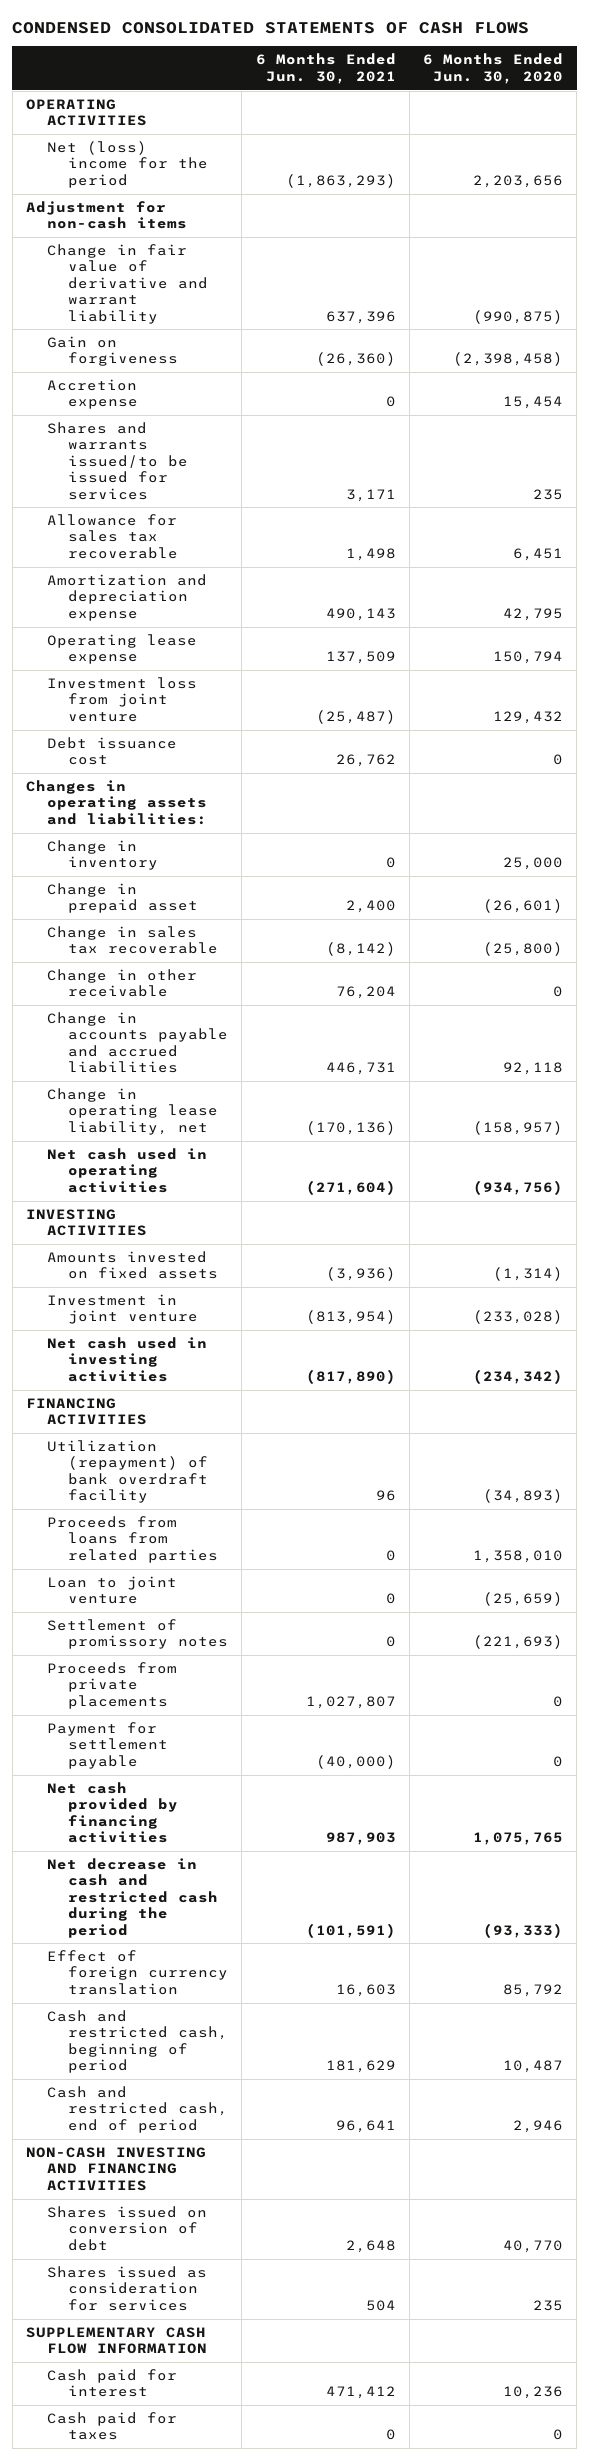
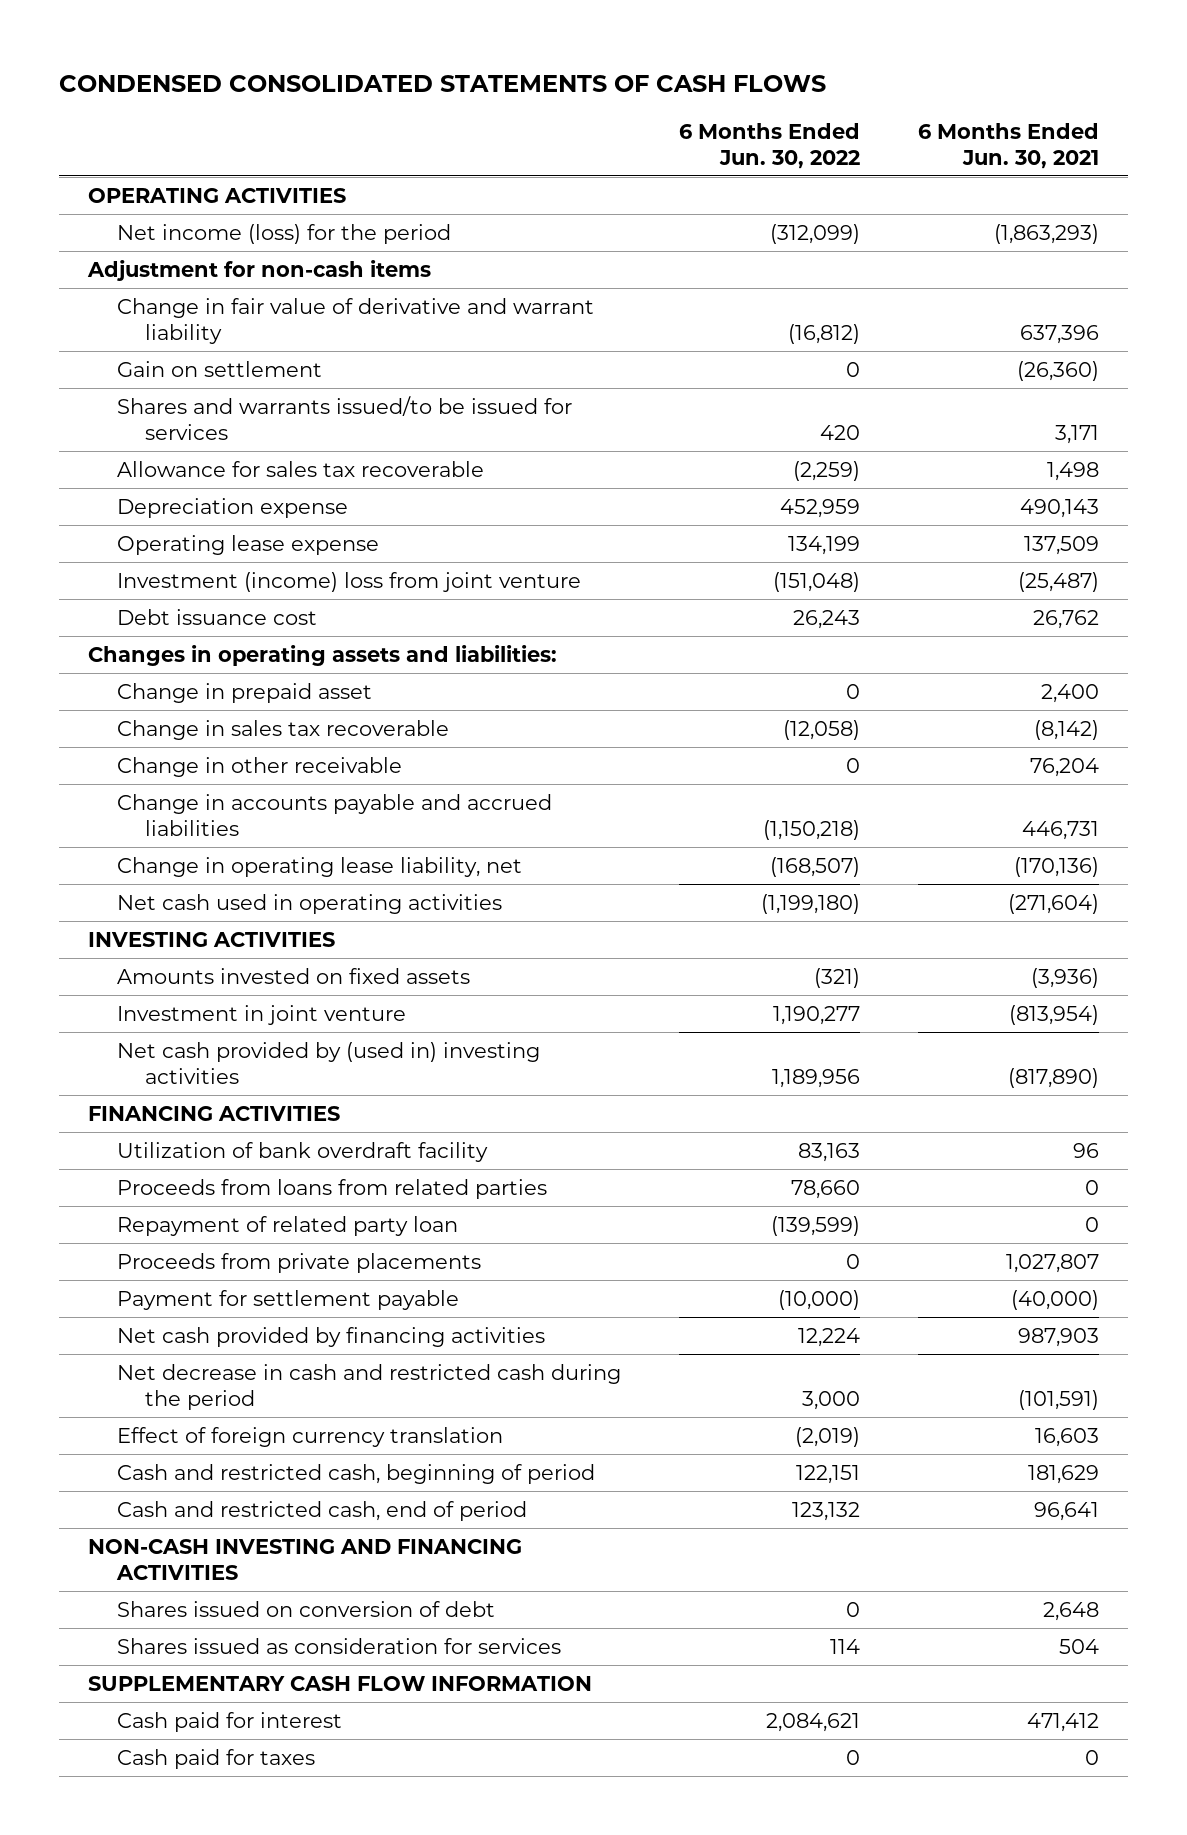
[423,53,564,84] 6 Months Ended Jun. 30, 2020 -> none
none -> [678,123,860,169] 6 Months Ended Jun. 30, 2022
[47,140,208,188] Net (loss) income for the period -> [116,224,451,245] Net income (loss) for the period
[47,378,138,410] Accretion expense -> none
[47,335,178,367] Gain on forgiveness -> [116,361,322,378] Gain on settlement
[47,573,208,621] Amortization and depreciation expense -> [116,498,348,519] Depreciation expense
[47,676,198,722] Investment loss from joint venture -> [116,572,581,593] Investment (income) loss from joint venture
[47,839,158,871] Change in inventory -> none
[47,1336,208,1382] Net cash used in investing activities -> [116,1042,540,1084] Net cash provided by (used in) investing activities
[47,1439,208,1504] Utilization (repayment) of bank overdraft facility -> [116,1142,488,1163] Utilization of bank overdraft facility
[47,1575,178,1605] Loan to joint venture -> none
[47,1618,228,1650] Settlement of promissory notes -> none
none -> [116,1216,458,1237] Repayment of related party loan

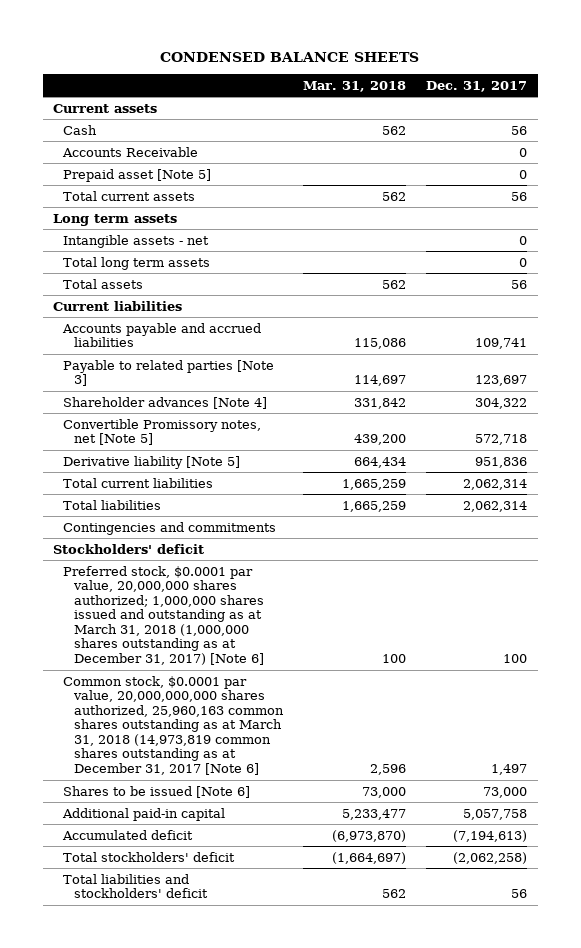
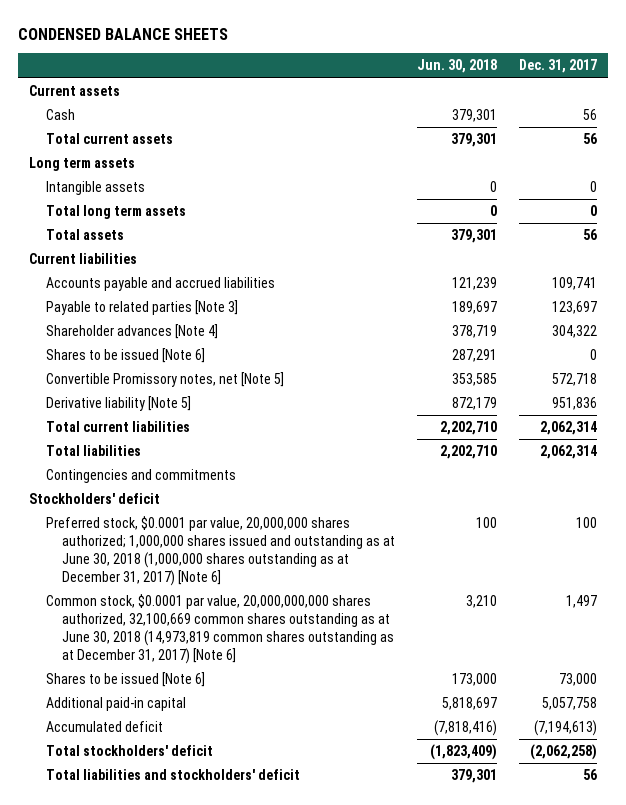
[303,80,407,92] Mar. 31, 2018 -> none
none -> [417,59,498,74] Jun. 30, 2018
[62,146,199,157] Accounts Receivable -> none
[63,168,212,182] Prepaid asset [Note 5] -> none
[63,234,210,248] Intangible assets - net -> [45,181,145,196] Intangible assets
none -> [45,348,205,364] Shares to be issued [Note 6]
[63,565,264,666] Preferred stock, $0.0001 par value, 20,000,000 shares authorized; 1,000,000 shares issued and outstanding as at March 31, 2018 (1,000,000 shares outstanding as at December 31, 2017) [Note 6] -> [45,516,396,587] Preferred stock, $0.0001 par value, 20,000,000 shares authorized; 1,000,000 shares issued and outstanding as at June 30, 2018 (1,000,000 shares outstanding as at December 31, 2017) [Note 6]
[63,675,284,776] Common stock, $0.0001 par value, 20,000,000,000 shares authorized, 25,960,163 common shares outstanding as at March 31, 2018 (14,973,819 common shares outstanding as at December 31, 2017 [Note 6] -> [45,594,395,665] Common stock, $0.0001 par value, 20,000,000,000 shares authorized, 32,100,669 common shares outstanding as at June 30, 2018 (14,973,819 common shares outstanding as at December 31, 2017) [Note 6]

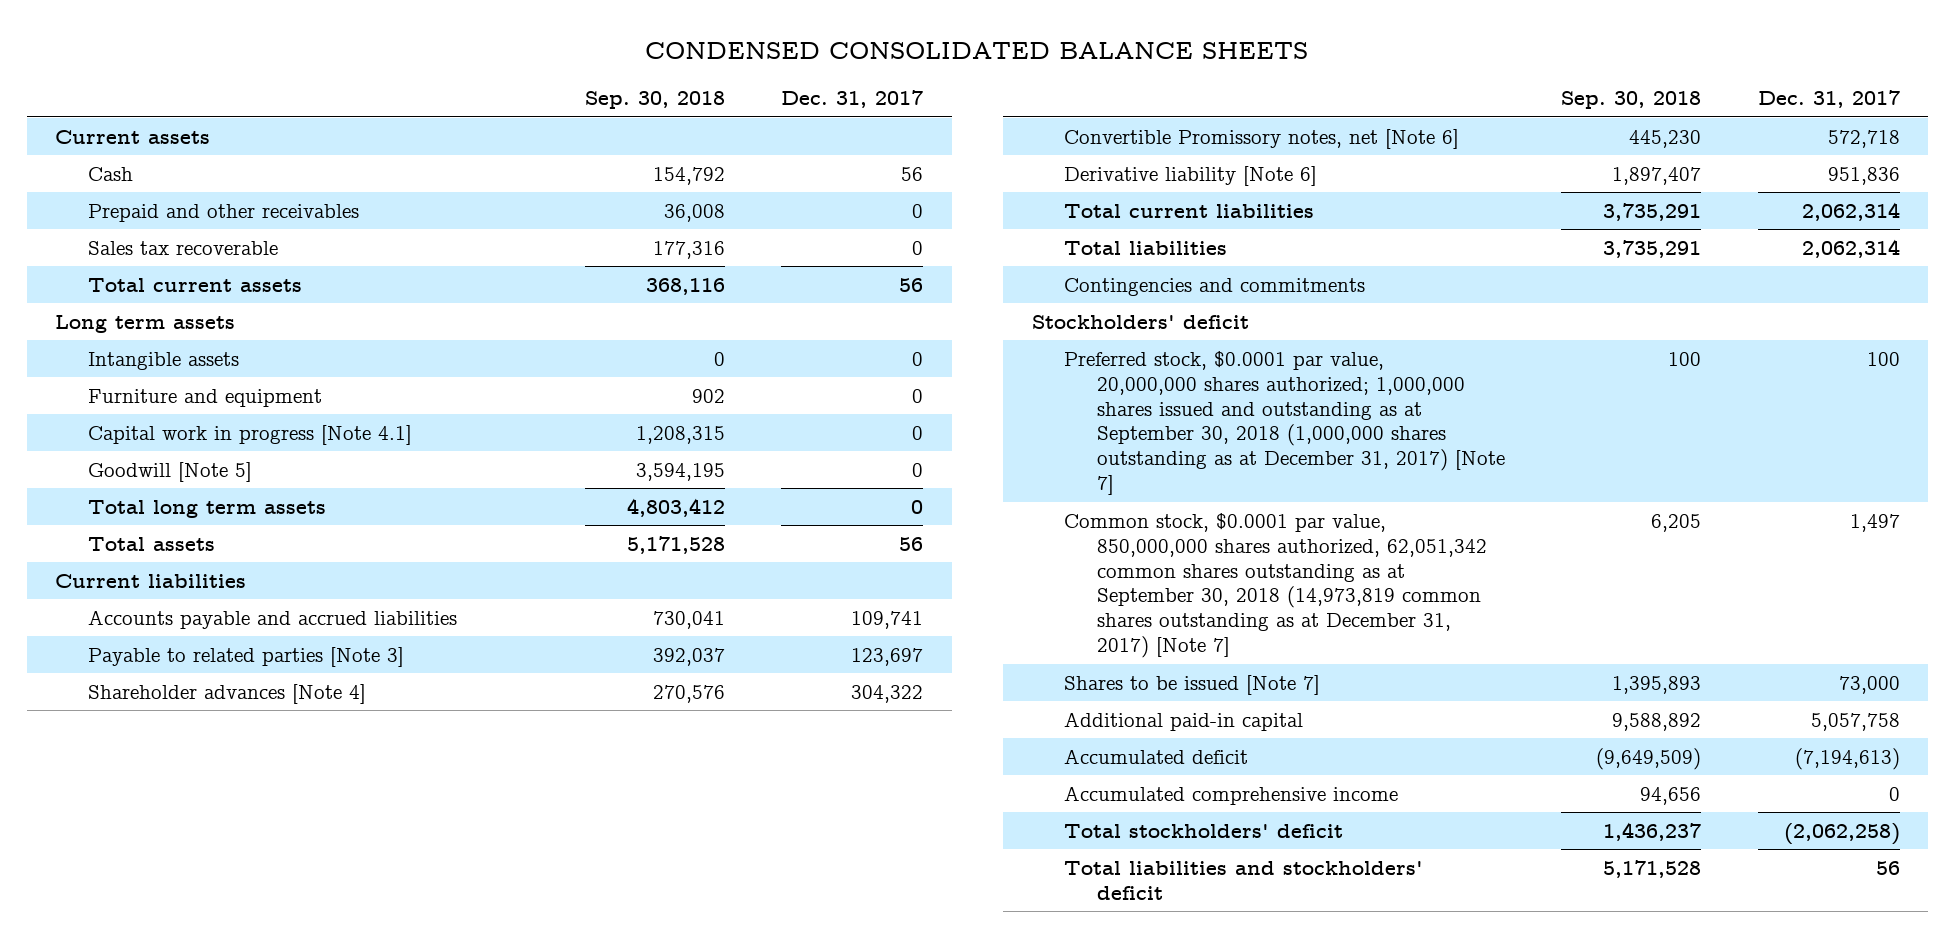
[18,27,229,40] CONDENSED BALANCE SHEETS -> [645,41,1309,59] CONDENSED CONSOLIDATED BALANCE SHEETS
[417,59,498,74] Jun. 30, 2018 -> none
none -> [584,91,725,110] Sep. 30, 2018
none -> [87,203,359,222] Prepaid and other receivables
none -> [87,240,278,255] Sales tax recoverable
none -> [87,388,322,407] Furniture and equipment
none -> [87,424,412,445] Capital work in progress [Note 4.1]
none -> [87,461,252,482] Goodwill [Note 5]
[45,348,205,364] Shares to be issued [Note 6] -> none
[45,372,284,388] Convertible Promissory notes, net [Note 5] -> [1064,128,1460,149] Convertible Promissory notes, net [Note 6]
[45,396,191,412] Derivative liability [Note 5] -> [1064,165,1318,186] Derivative liability [Note 6]
[45,516,396,587] Preferred stock, $0.0001 par value, 20,000,000 shares authorized; 1,000,000 shares issued and outstanding as at June 30, 2018 (1,000,000 shares outstanding as at December 31, 2017) [Note 6] -> [1064,350,1505,496] Preferred stock, $0.0001 par value, 20,000,000 shares authorized; 1,000,000 shares issued and outstanding as at September 30, 2018 (1,000,000 shares outstanding as at December 31, 2017) [Note 7]
[45,594,395,665] Common stock, $0.0001 par value, 20,000,000,000 shares authorized, 32,100,669 common shares outstanding as at June 30, 2018 (14,973,819 common shares outstanding as at December 31, 2017) [Note 6] -> [1064,512,1487,659] Common stock, $0.0001 par value, 850,000,000 shares authorized, 62,051,342 common shares outstanding as at September 30, 2018 (14,973,819 common shares outstanding as at December 31, 2017) [Note 7]
[45,672,205,688] Shares to be issued [Note 6] -> [1064,674,1321,695] Shares to be issued [Note 7]
none -> [1064,785,1399,805] Accumulated comprehensive income

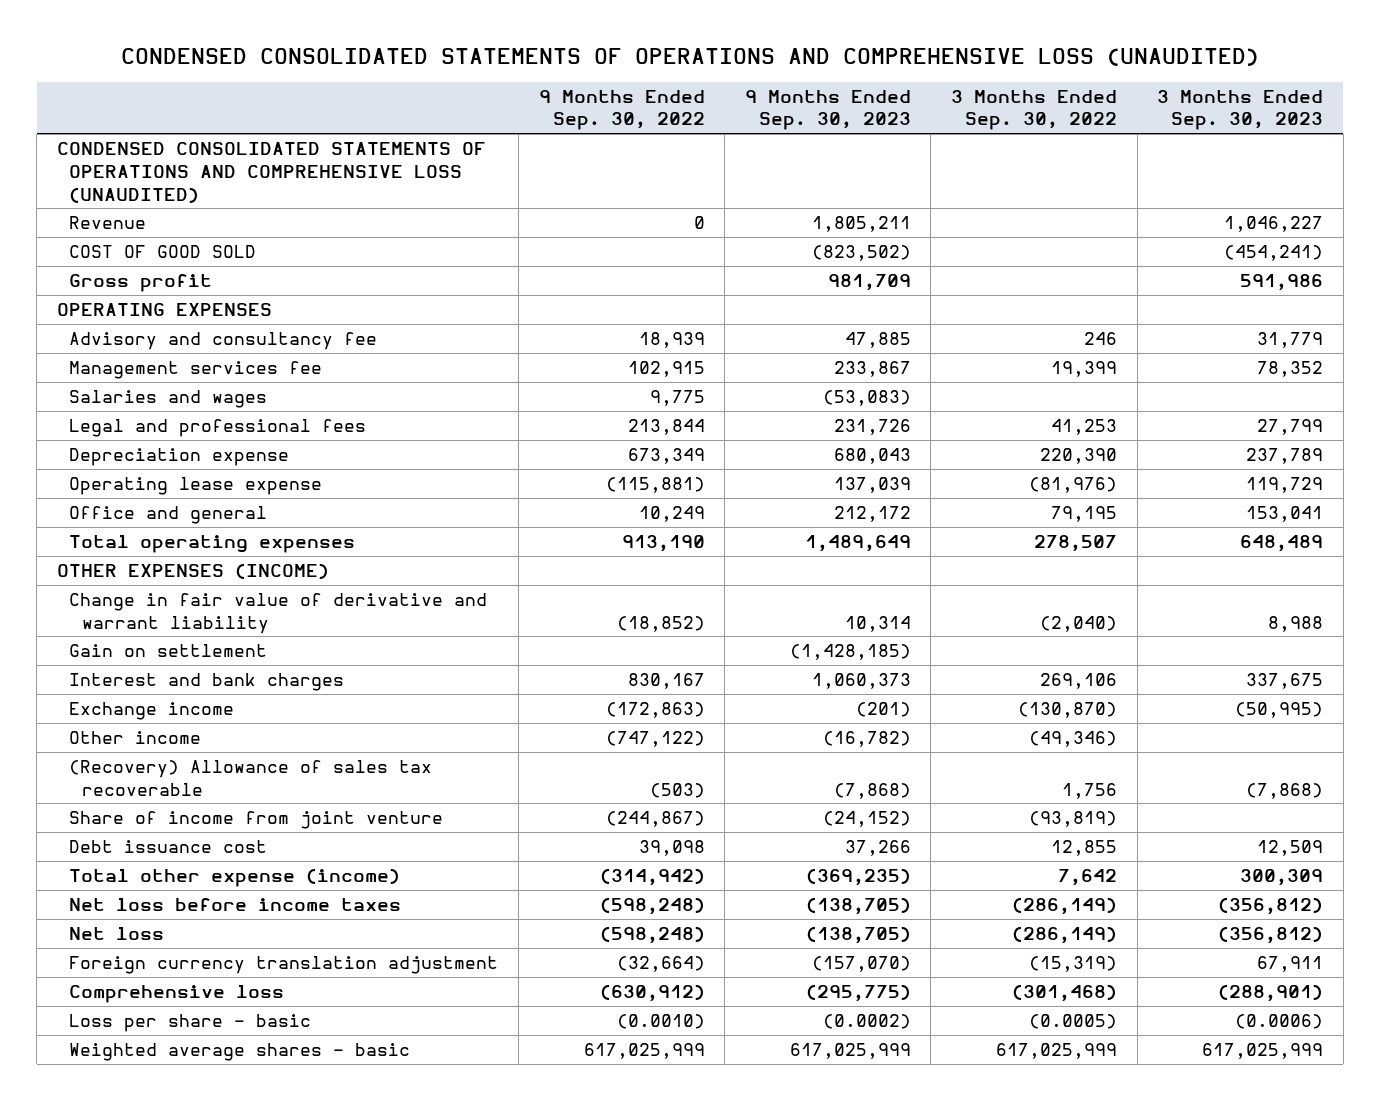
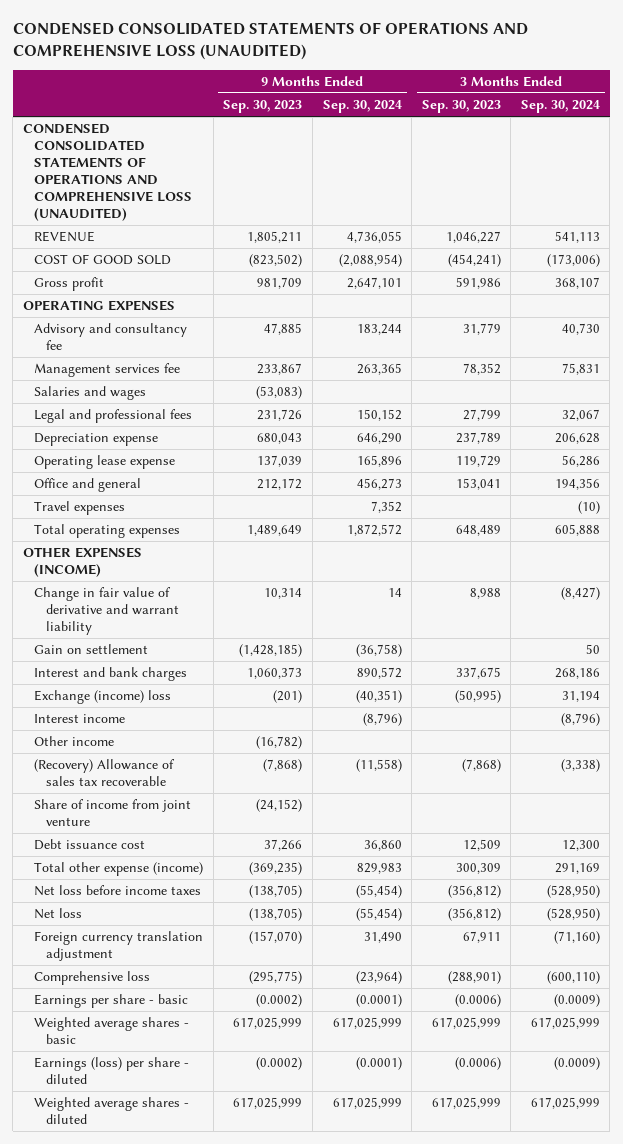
[538,89,705,131] 9 Months Ended Sep. 30, 2022 -> none
[950,89,1117,131] 3 Months Ended Sep. 30, 2022 -> none
none -> [322,100,402,114] Sep. 30, 2024
none -> [520,100,600,114] Sep. 30, 2024
[69,216,147,230] Revenue -> [34,231,96,243] REVENUE
none -> [34,501,126,516] Travel expenses
[69,702,235,721] Exchange income -> [34,690,172,705] Exchange (income) loss
none -> [34,714,126,724] Interest income
[69,1014,312,1033] Loss per share - basic -> [34,994,189,1009] Earnings per share - basic
none -> [34,1057,190,1085] Earnings (loss) per share - diluted
none -> [34,1097,190,1125] Weighted average shares - diluted

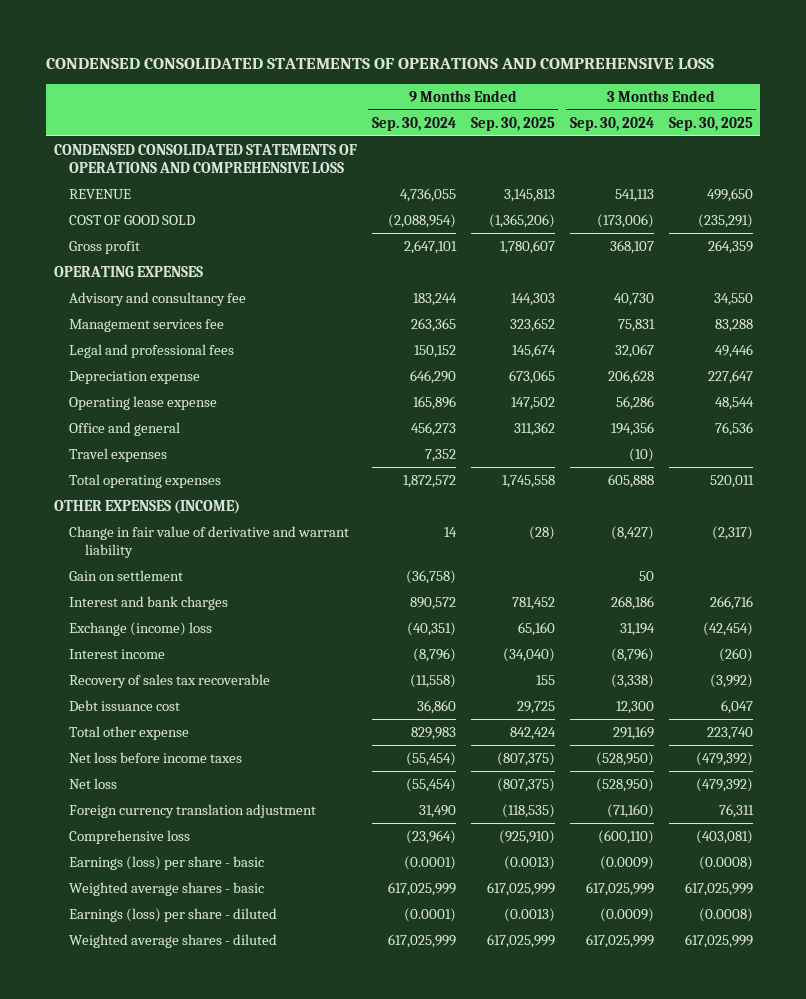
[12,22,528,60] CONDENSED CONSOLIDATED STATEMENTS OF OPERATIONS AND COMPREHENSIVE LOSS (UNAUDITED) -> [46,58,715,70] CONDENSED CONSOLIDATED STATEMENTS OF OPERATIONS AND COMPREHENSIVE LOSS
[223,100,303,114] Sep. 30, 2023 -> none
[421,100,501,114] Sep. 30, 2023 -> none
none -> [470,116,555,131] Sep. 30, 2025
none -> [668,116,753,131] Sep. 30, 2025
[22,123,193,221] CONDENSED CONSOLIDATED STATEMENTS OF OPERATIONS AND COMPREHENSIVE LOSS (UNAUDITED) -> [53,144,357,173] CONDENSED CONSOLIDATED STATEMENTS OF OPERATIONS AND COMPREHENSIVE LOSS
[34,386,147,401] Salaries and wages -> none
[34,736,115,747] Other income -> none
[34,799,192,827] Share of income from joint venture -> none
[34,759,176,787] (Recovery) Allowance of sales tax recoverable -> [69,674,271,689] Recovery of sales tax recoverable
[34,862,204,877] Total other expense (income) -> [69,726,190,741] Total other expense
[34,994,189,1009] Earnings per share - basic -> [69,856,265,871] Earnings (loss) per share - basic

